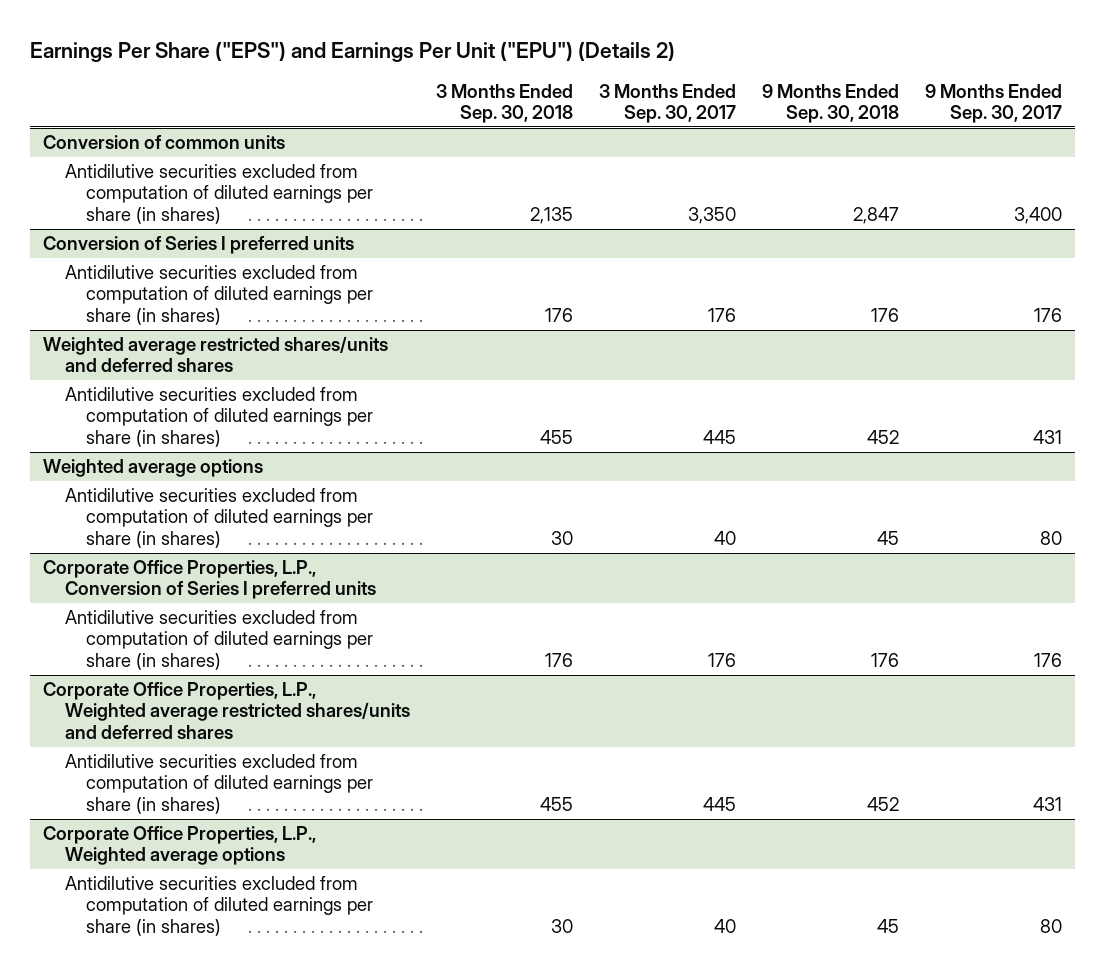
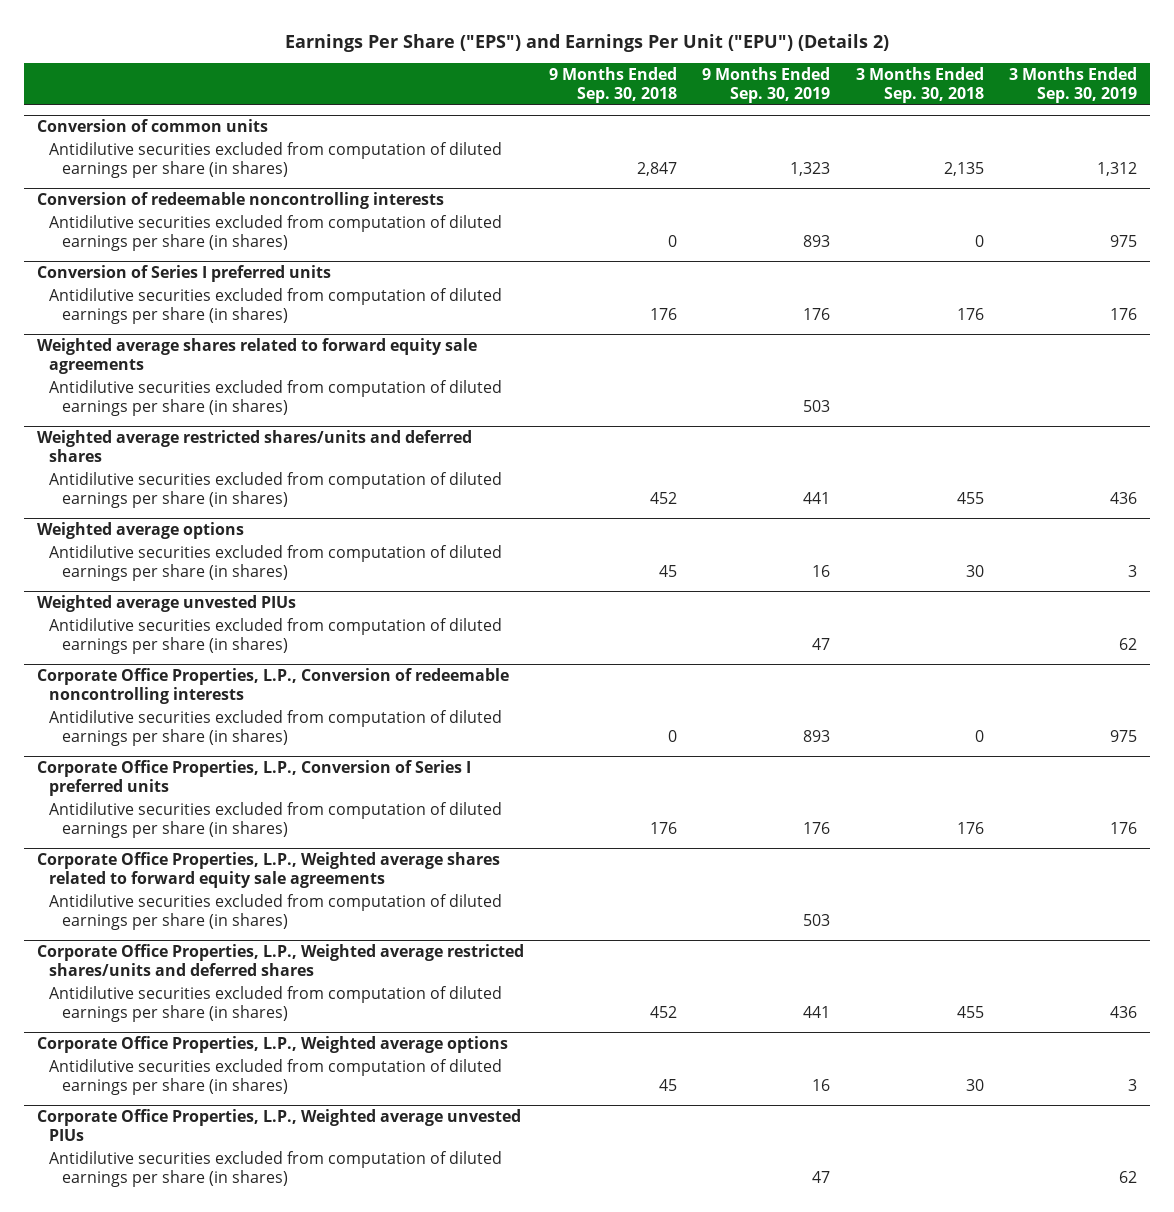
[598,83,736,124] 3 Months Ended Sep. 30, 2017 -> none
[924,83,1062,124] 9 Months Ended Sep. 30, 2017 -> none
none -> [702,67,831,103] 9 Months Ended Sep. 30, 2019
none -> [1009,67,1138,103] 3 Months Ended Sep. 30, 2019
none -> [36,192,444,210] Conversion of redeemable noncontrolling interests
none -> [49,214,503,251] Antidilutive securities excluded from computation of diluted earnings per share (in shares)
none -> [36,338,477,374] Weighted average shares related to forward equity sale agreements
none -> [49,379,503,416] Antidilutive securities excluded from computation of diluted earnings per share (in shares)
none -> [36,595,296,613] Weighted average unvested PIUs
none -> [49,617,503,654] Antidilutive securities excluded from computation of diluted earnings per share (in shares)
none -> [36,668,509,704] Corporate Office Properties, L.P., Conversion of redeemable noncontrolling interests
none -> [49,709,503,746] Antidilutive securities excluded from computation of diluted earnings per share (in shares)
none -> [36,852,500,888] Corporate Office Properties, L.P., Weighted average shares related to forward equity sale agreements
none -> [49,893,503,930] Antidilutive securities excluded from computation of diluted earnings per share (in shares)
none -> [36,1109,521,1141] Corporate Office Properties, L.P., Weighted average unvested PIUs
none -> [49,1150,503,1187] Antidilutive securities excluded from computation of diluted earnings per share (in shares)

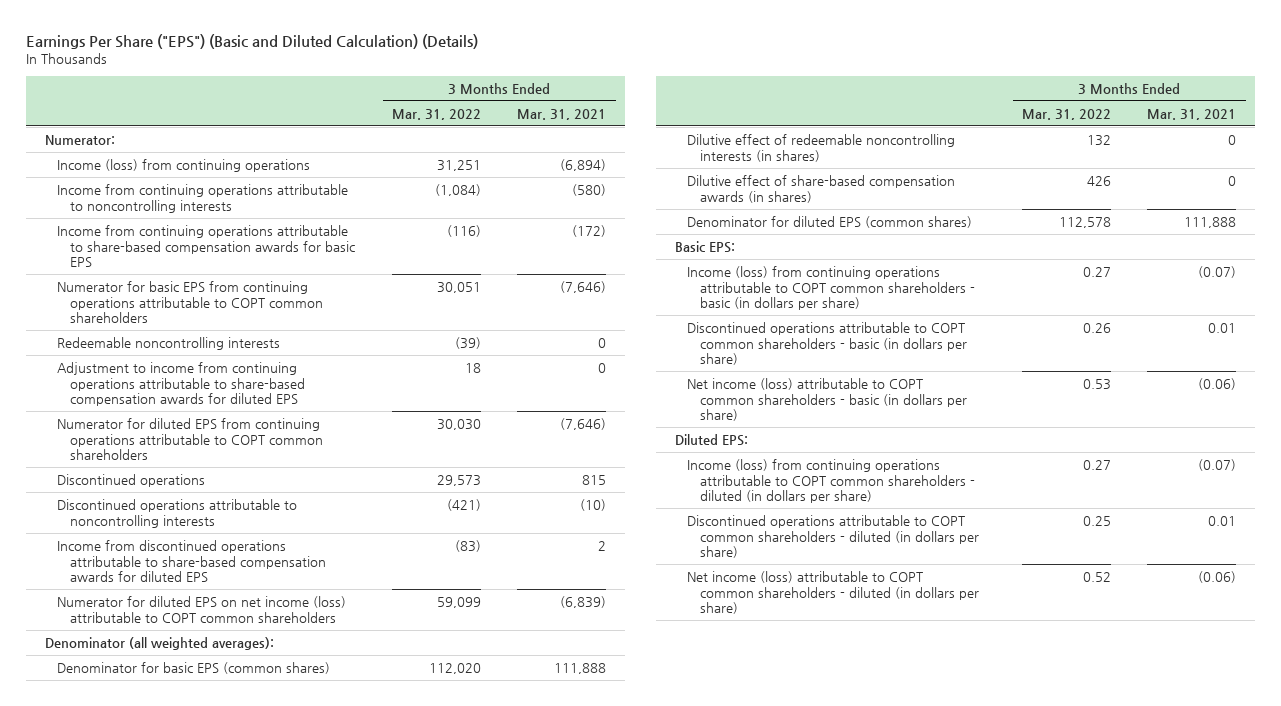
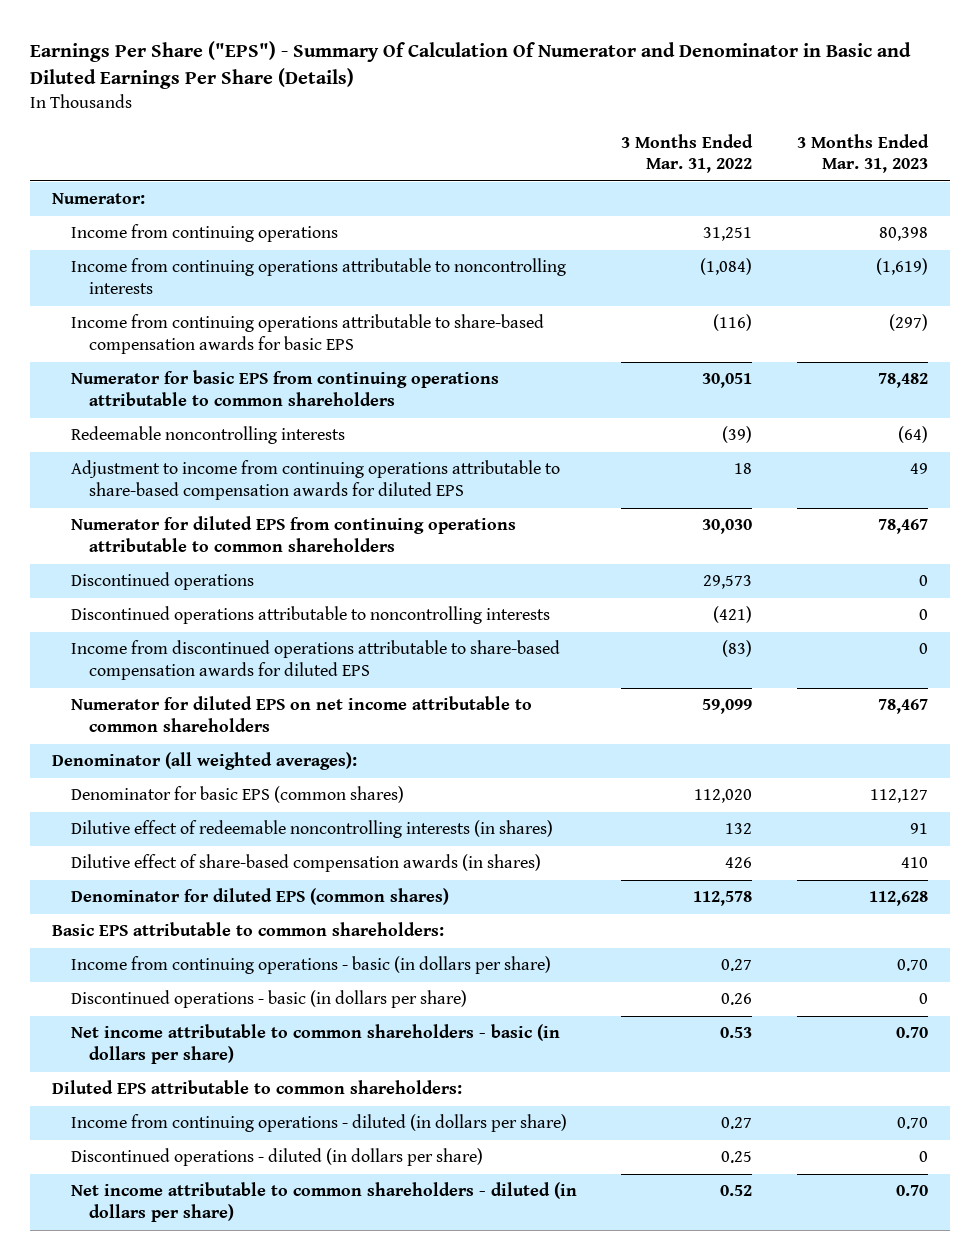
[26,34,479,50] Earnings Per Share ("EPS") (Basic and Diluted Calculation) (Details) -> [29,41,911,90] Earnings Per Share ("EPS") - Summary Of Calculation Of Numerator and Denominator in Basic and Diluted Earnings Per Share (Details)
[517,108,607,120] Mar. 31, 2021 -> none
none -> [796,133,929,174] 3 Months Ended Mar. 31, 2023
[57,158,311,172] Income (loss) from continuing operations -> [70,224,338,243] Income from continuing operations
[57,280,324,324] Numerator for basic EPS from continuing operations attributable to COPT common shareholders -> [70,370,499,407] Numerator for basic EPS from continuing operations attributable to common shareholders
[57,417,324,461] Numerator for diluted EPS from continuing operations attributable to COPT common shareholders -> [70,516,516,553] Numerator for diluted EPS from continuing operations attributable to common shareholders
[57,595,347,623] Numerator for diluted EPS on net income (loss) attributable to COPT common shareholders -> [70,696,532,733] Numerator for diluted EPS on net income attributable to common shareholders
[674,240,735,253] Basic EPS: -> [52,922,445,937] Basic EPS attributable to common shareholders:
[687,265,976,311] Income (loss) from continuing operations attributable to COPT common shareholders - basic (in dollars per share) -> [70,956,551,975] Income from continuing operations - basic (in dollars per share)
[687,321,968,366] Discontinued operations attributable to COPT common shareholders - basic (in dollars per share) -> [70,990,467,1009] Discontinued operations - basic (in dollars per share)
[687,377,968,422] Net income (loss) attributable to COPT common shareholders - basic (in dollars per share) -> [70,1024,560,1065] Net income attributable to common shareholders - basic (in dollars per share)
[674,433,748,446] Diluted EPS: -> [52,1080,463,1095] Diluted EPS attributable to common shareholders:
[687,458,976,504] Income (loss) from continuing operations attributable to COPT common shareholders - diluted (in dollars per share) -> [70,1114,567,1133] Income from continuing operations - diluted (in dollars per share)
[687,514,980,559] Discontinued operations attributable to COPT common shareholders - diluted (in dollars per share) -> [70,1148,483,1167] Discontinued operations - diluted (in dollars per share)
[687,570,980,615] Net income (loss) attributable to COPT common shareholders - diluted (in dollars per share) -> [70,1182,577,1223] Net income attributable to common shareholders - diluted (in dollars per share)

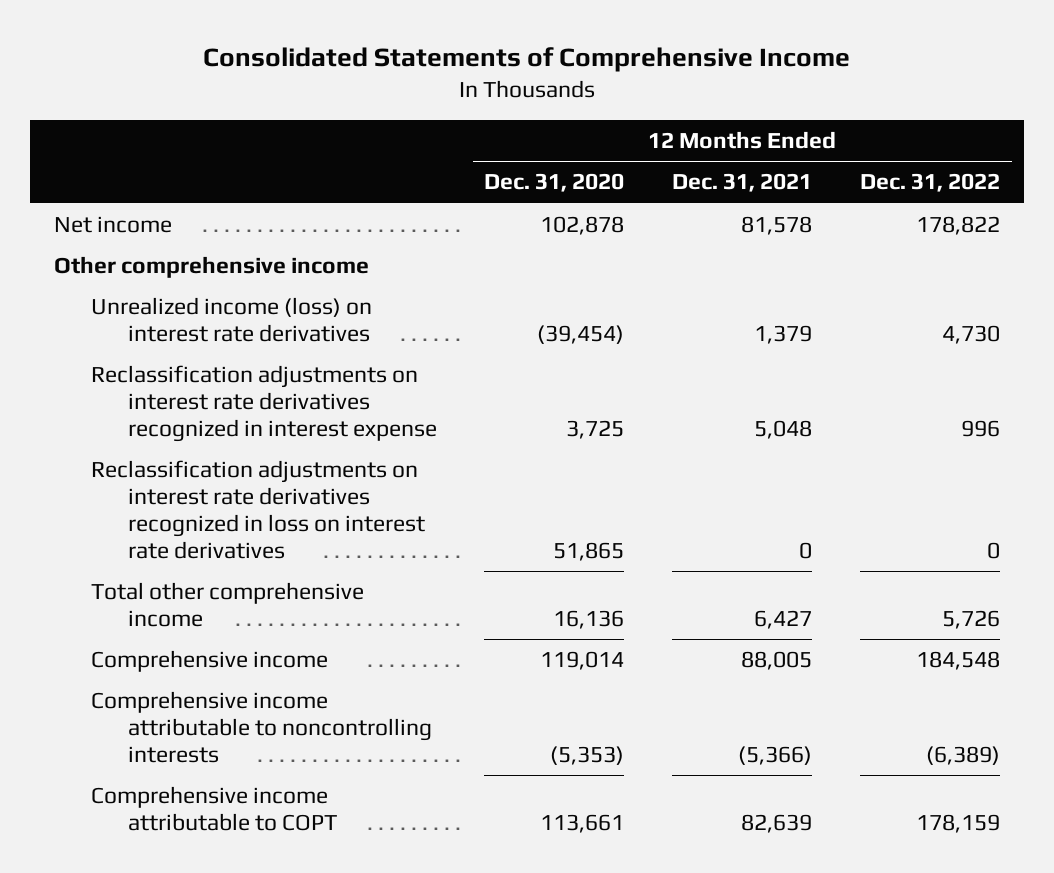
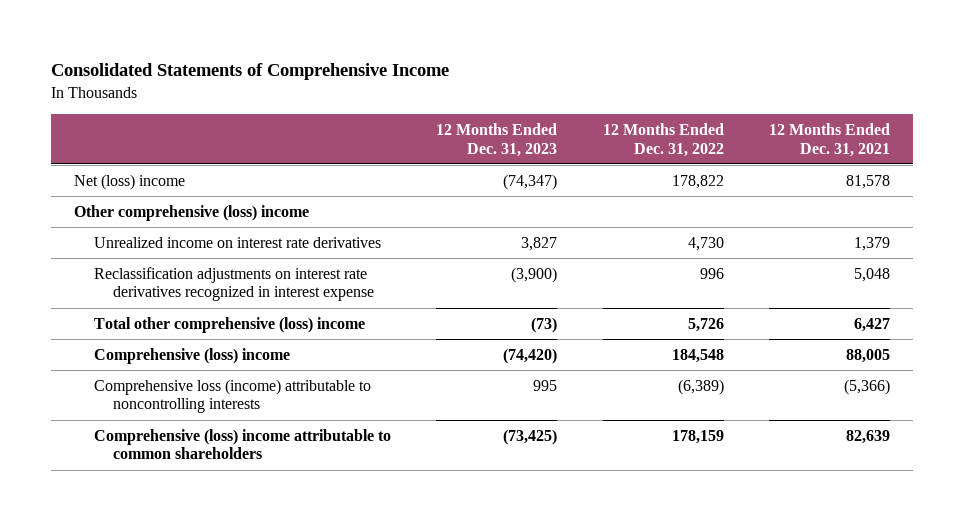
[484,173,625,193] Dec. 31, 2020 -> none
none -> [436,123,558,157] 12 Months Ended Dec. 31, 2023
[54,216,173,234] Net income -> [73,173,185,190] Net (loss) income
[54,256,370,279] Other comprehensive income -> [73,204,309,221] Other comprehensive (loss) income
[90,297,372,343] Unrealized income (loss) on interest rate derivatives -> [93,236,381,248] Unrealized income on interest rate derivatives
[90,460,425,559] Reclassification adjustments on interest rate derivatives recognized in loss on interest rate derivatives -> none
[90,582,364,628] Total other comprehensive income -> [93,316,365,333] Total other comprehensive (loss) income
[90,650,328,673] Comprehensive income -> [93,347,290,364] Comprehensive (loss) income
[90,691,432,763] Comprehensive income attributable to noncontrolling interests -> [93,378,371,414] Comprehensive loss (income) attributable to noncontrolling interests
[90,786,337,832] Comprehensive income attributable to COPT -> [93,428,391,460] Comprehensive (loss) income attributable to common shareholders

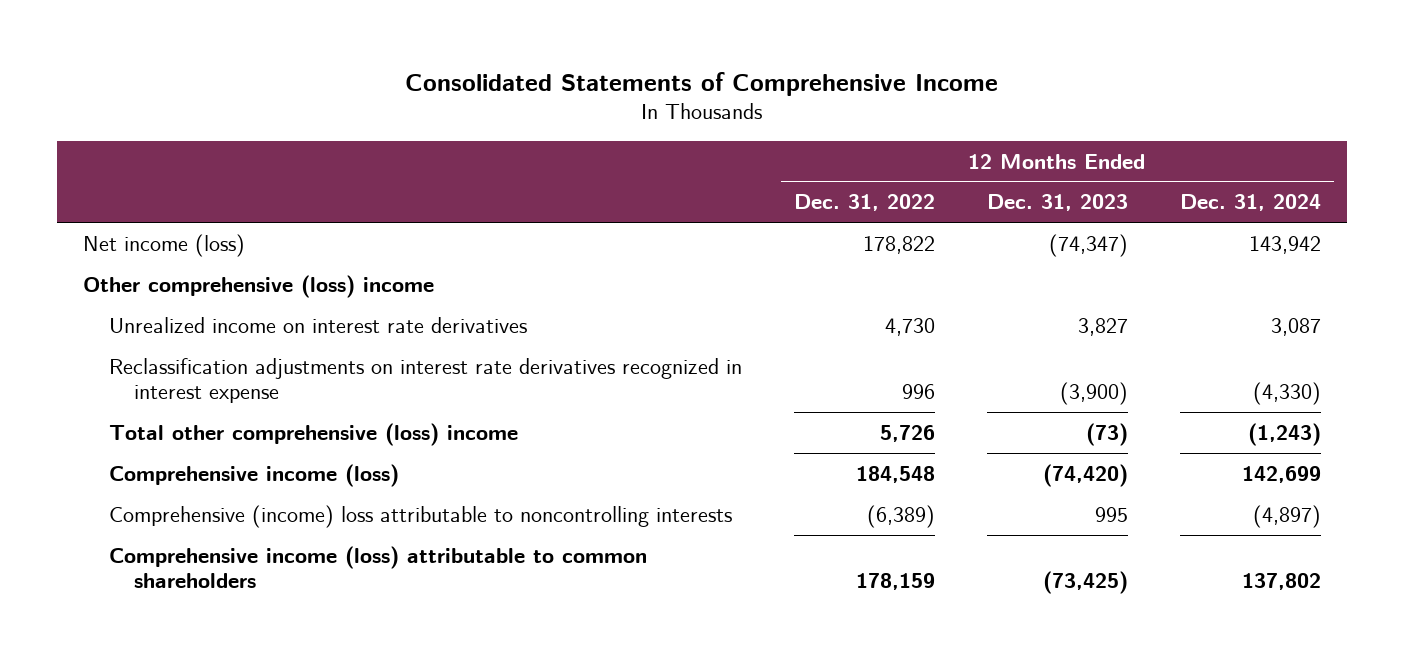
[768,123,890,157] 12 Months Ended Dec. 31, 2021 -> none
none -> [1179,194,1321,212] Dec. 31, 2024
[73,173,185,190] Net (loss) income -> [83,233,246,257] Net income (loss)
[93,347,290,364] Comprehensive (loss) income -> [108,463,399,487] Comprehensive income (loss)
[93,378,371,414] Comprehensive loss (income) attributable to noncontrolling interests -> [108,504,732,528] Comprehensive (income) loss attributable to noncontrolling interests
[93,428,391,460] Comprehensive (loss) income attributable to common shareholders -> [108,545,647,588] Comprehensive income (loss) attributable to common shareholders

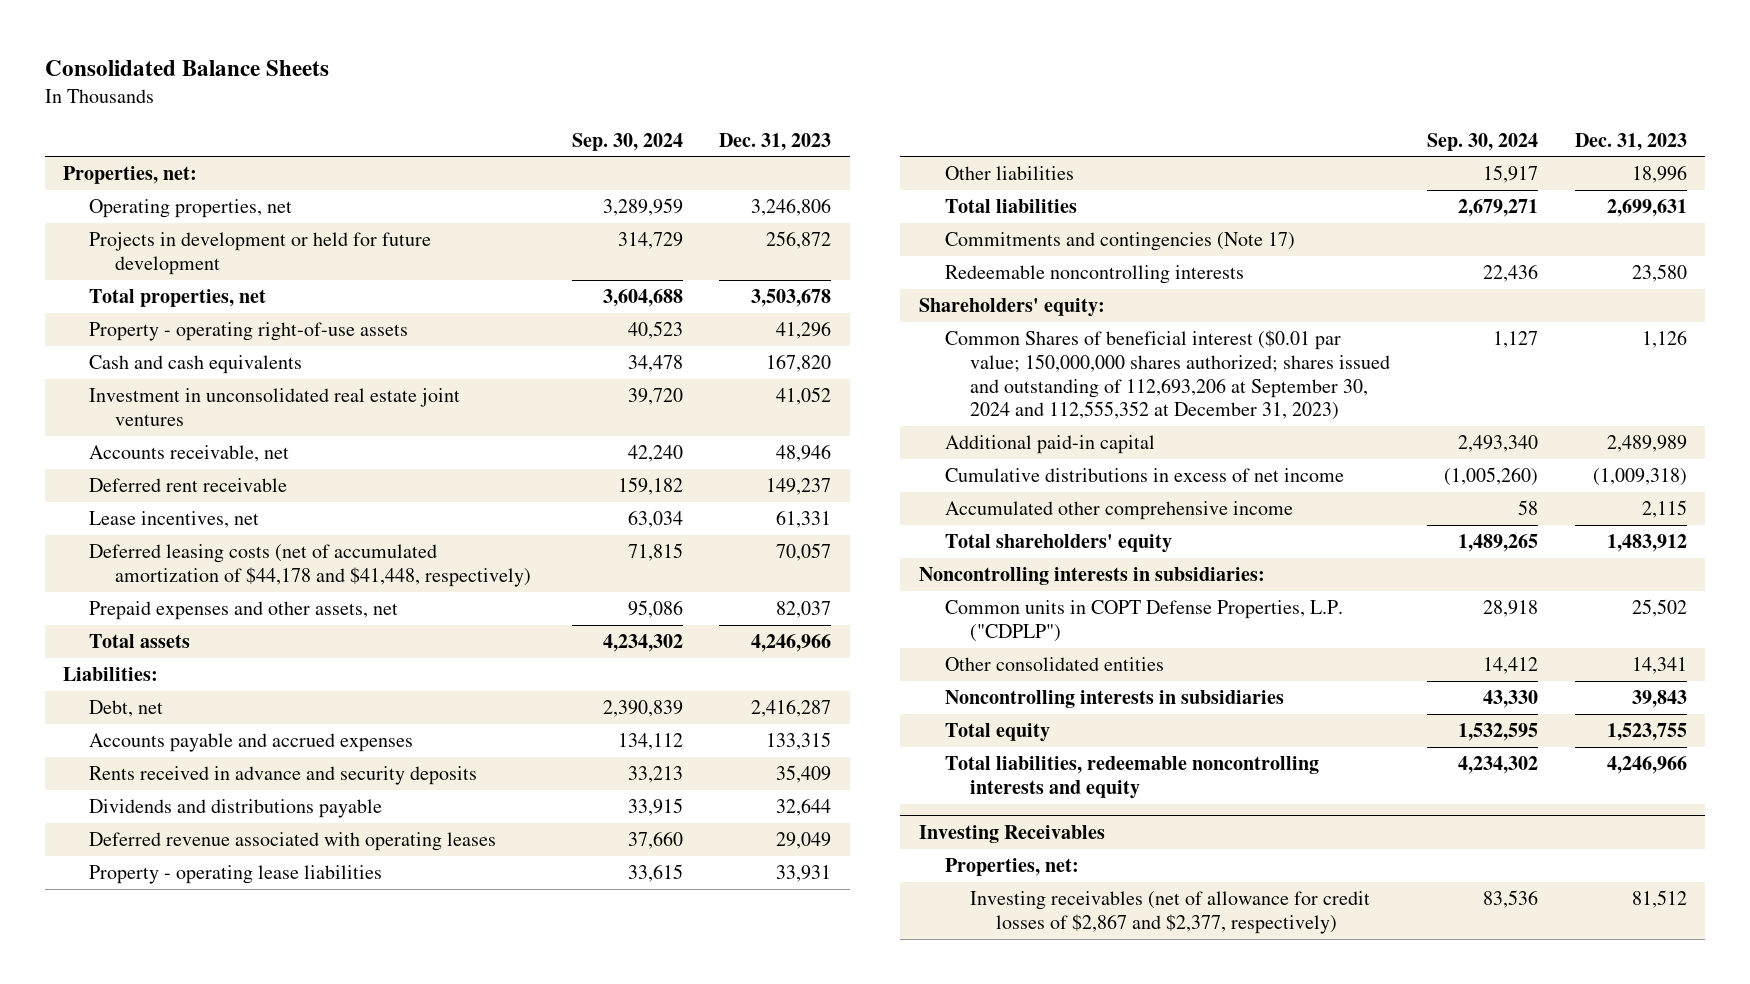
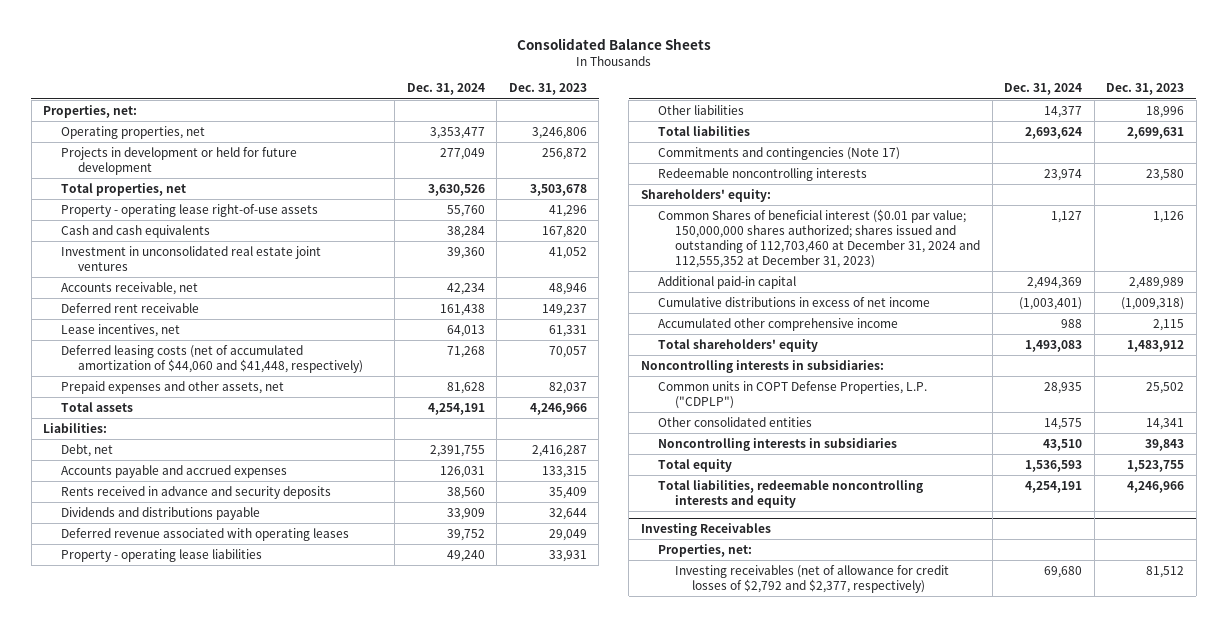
[571,132,683,151] Sep. 30, 2024 -> none
none -> [406,83,485,96] Dec. 31, 2024
[88,322,408,342] Property - operating right-of-use assets -> [60,203,318,217] Property - operating lease right-of-use assets
[88,544,531,587] Deferred leasing costs (net of accumulated amortization of $44,178 and $41,448, respectively) -> [60,344,363,373] Deferred leasing costs (net of accumulated amortization of $44,060 and $41,448, respectively)
[944,330,1391,421] Common Shares of beneficial interest ($0.01 par value; 150,000,000 shares authorized; shares issued and outstanding of 112,693,206 at September 30, 2024 and 112,555,352 at December 31, 2023) -> [657,208,981,268] Common Shares of beneficial interest ($0.01 par value; 150,000,000 shares authorized; shares issued and outstanding of 112,703,460 at December 31, 2024 and 112,555,352 at December 31, 2023)
[970,891,1371,934] Investing receivables (net of allowance for credit losses of $2,867 and $2,377, respectively) -> [675,564,950,593] Investing receivables (net of allowance for credit losses of $2,792 and $2,377, respectively)

